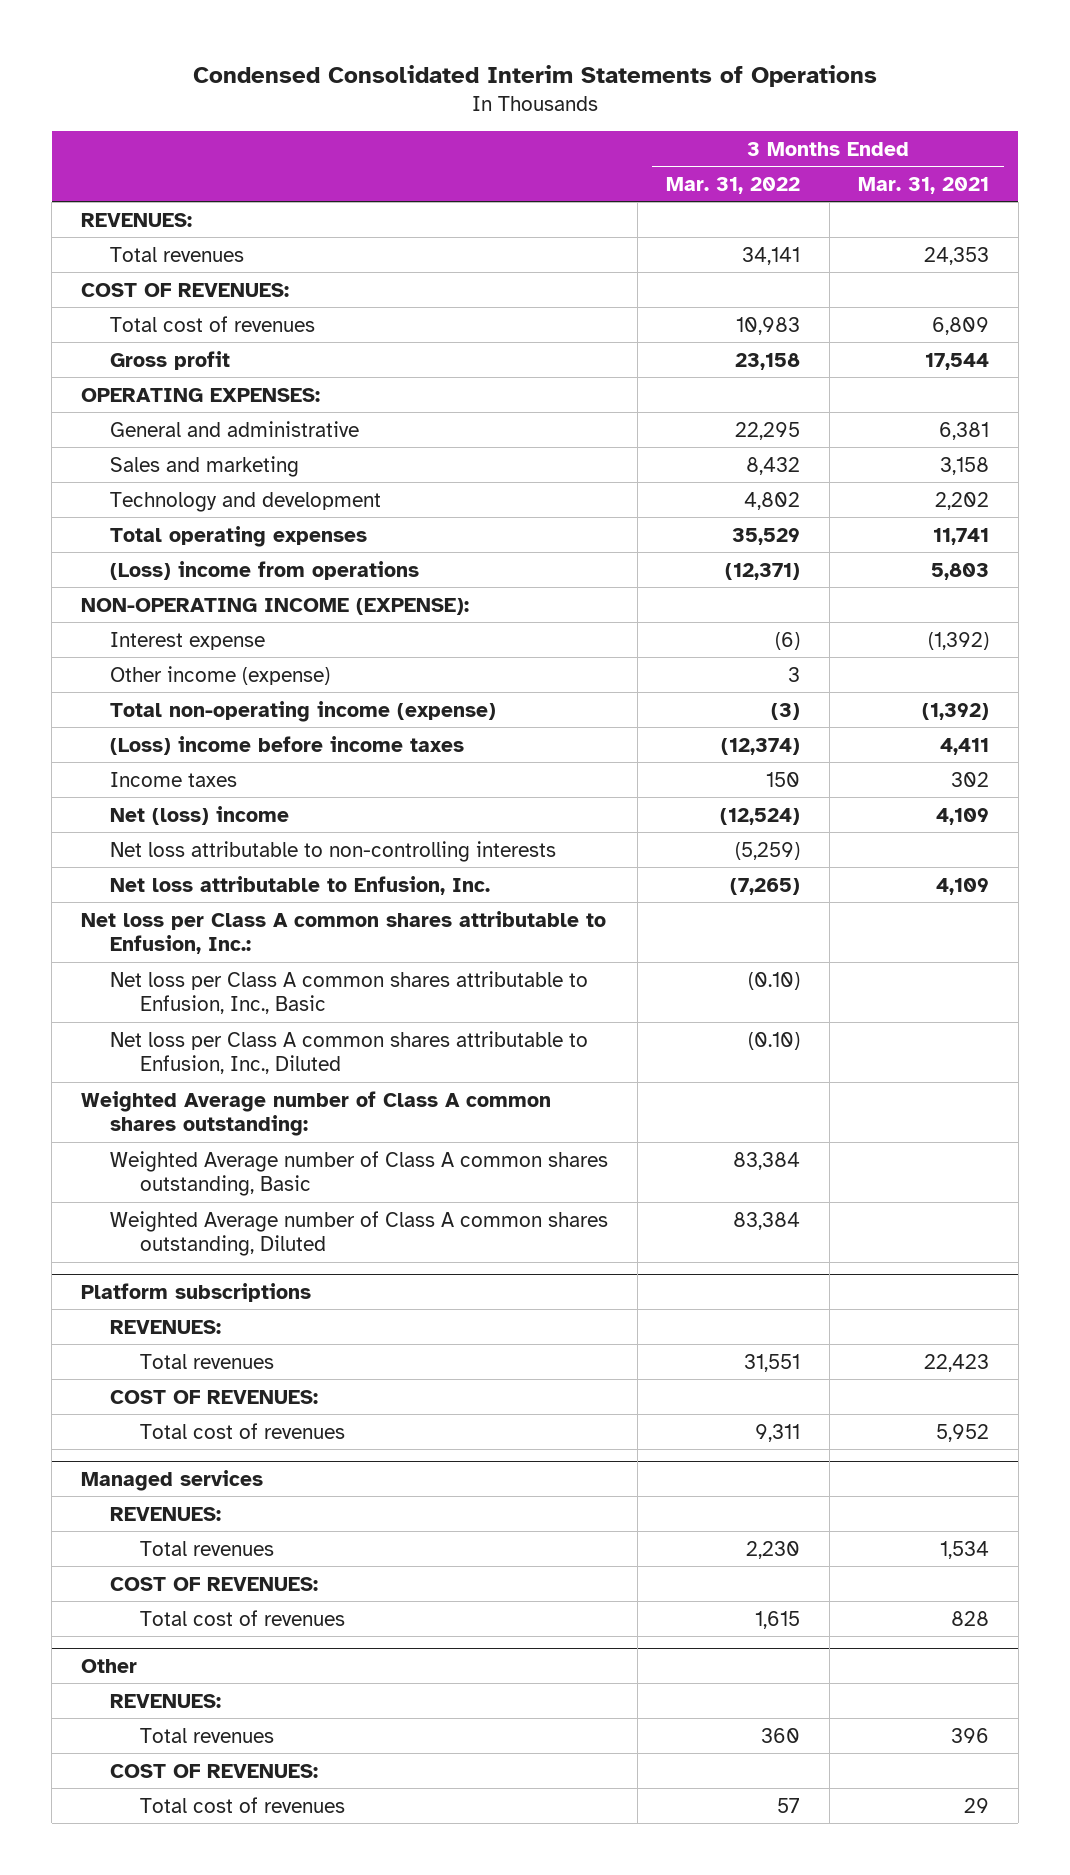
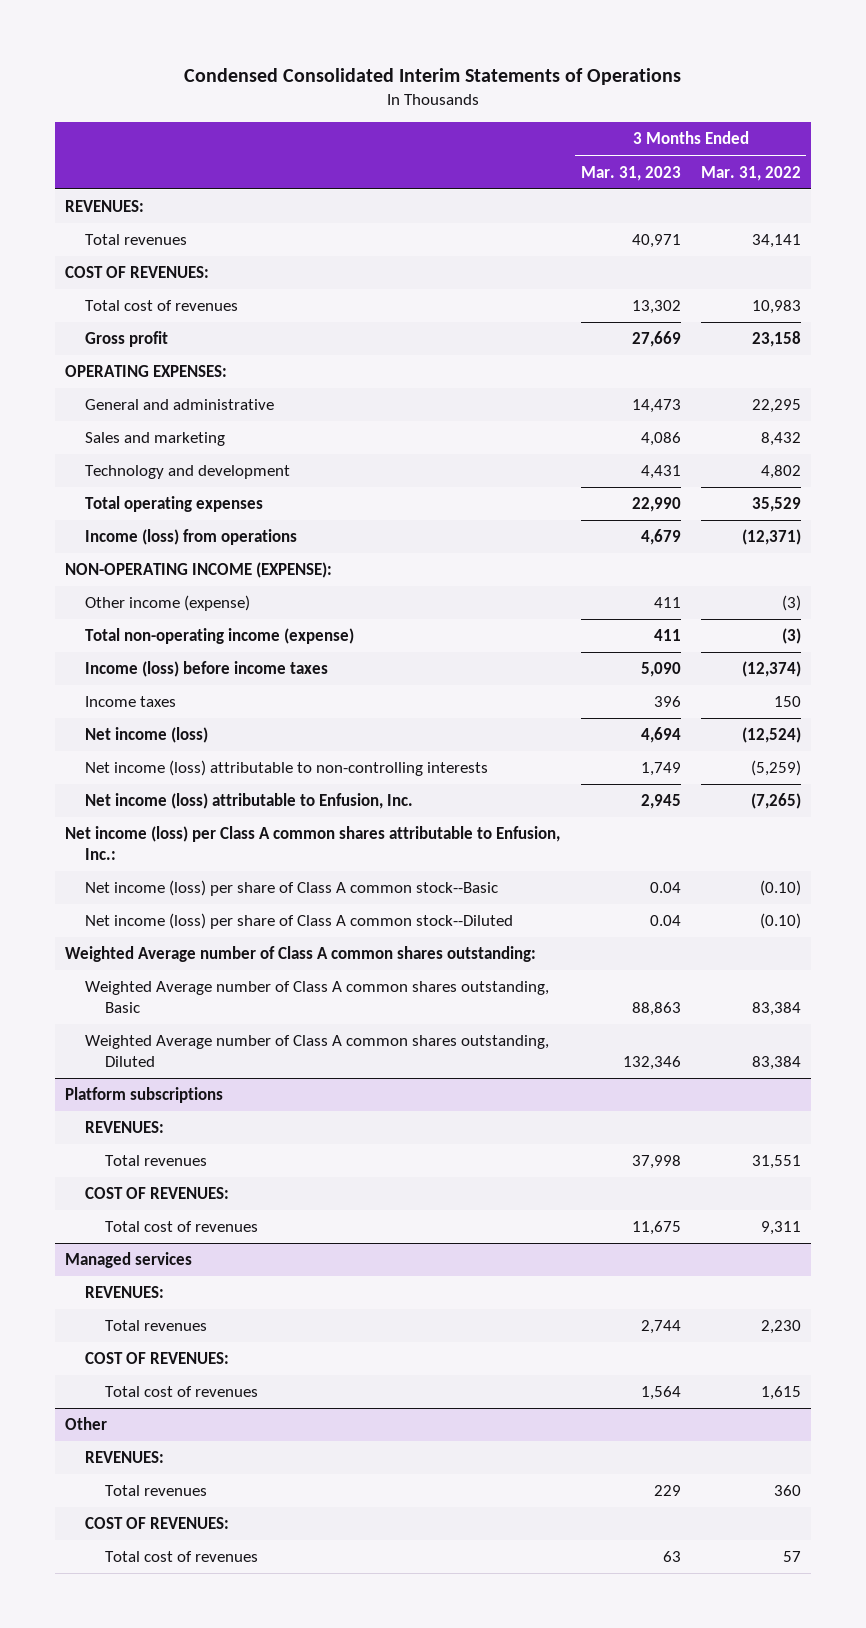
[858,176,990,194] Mar. 31, 2021 -> none
none -> [580,165,681,181] Mar. 31, 2023
[110,560,420,580] (Loss) income from operations -> [85,529,298,546] Income (loss) from operations
[110,631,266,650] Interest expense -> none
[788,666,801,682] 3 -> [781,595,801,612] (3)
[110,735,465,755] (Loss) income before income taxes -> [85,661,329,678] Income (loss) before income taxes
[110,805,290,825] Net (loss) income -> [85,727,209,744] Net income (loss)
[110,840,557,862] Net loss attributable to non-controlling interests -> [85,760,489,777] Net income (loss) attributable to non-controlling interests
[110,875,491,895] Net loss attributable to Enfusion, Inc. -> [85,793,414,810] Net income (loss) attributable to Enfusion, Inc.
[80,910,606,954] Net loss per Class A common shares attributable to Enfusion, Inc.: -> [65,826,561,861] Net income (loss) per Class A common shares attributable to Enfusion, Inc.:
[110,970,589,1014] Net loss per Class A common shares attributable to Enfusion, Inc., Basic -> [85,880,499,897] Net income (loss) per share of Class A common stock--Basic
[110,1030,589,1074] Net loss per Class A common shares attributable to Enfusion, Inc., Diluted -> [85,913,514,930] Net income (loss) per share of Class A common stock--Diluted

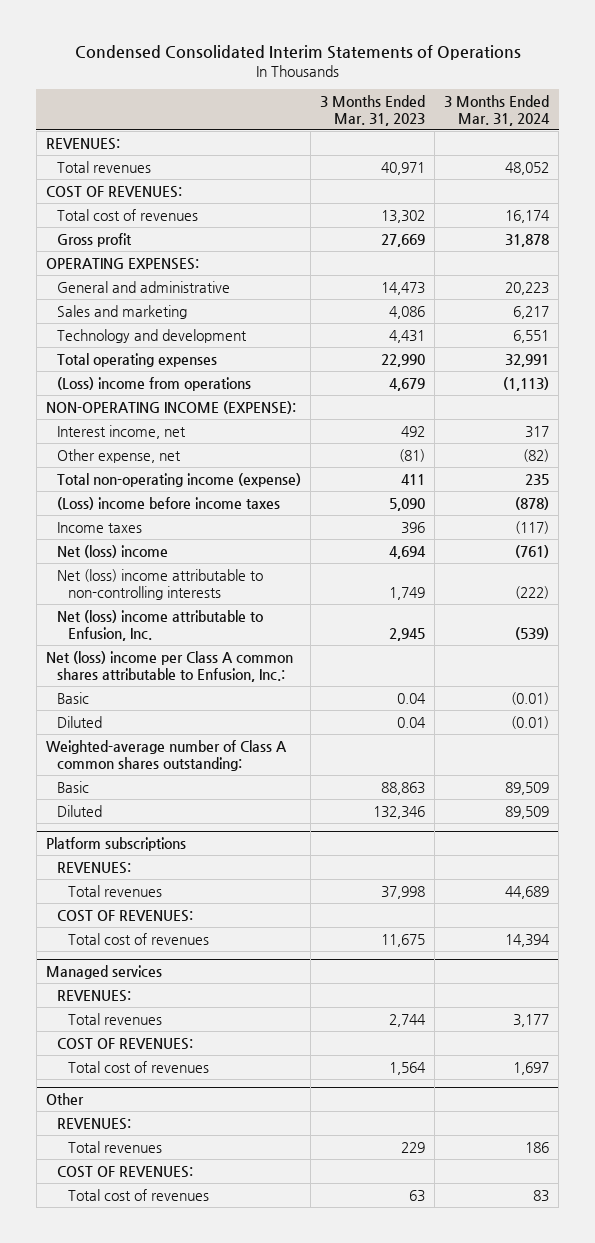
[700,165,801,181] Mar. 31, 2022 -> none
none -> [444,94,551,126] 3 Months Ended Mar. 31, 2024
[85,529,298,546] Income (loss) from operations -> [56,376,251,391] (Loss) income from operations
none -> [56,424,186,439] Interest income, net
[85,595,251,612] Other income (expense) -> [56,448,181,463] Other expense, net
[653,597,681,609] 411 -> [398,448,425,462] (81)
[85,661,329,678] Income (loss) before income taxes -> [56,496,280,510] (Loss) income before income taxes
[85,727,209,744] Net income (loss) -> [56,544,168,558] Net (loss) income
[85,760,489,777] Net income (loss) attributable to non-controlling interests -> [56,568,263,600] Net (loss) income attributable to non-controlling interests
[85,793,414,810] Net income (loss) attributable to Enfusion, Inc. -> [56,609,263,641] Net (loss) income attributable to Enfusion, Inc.
[65,826,561,861] Net income (loss) per Class A common shares attributable to Enfusion, Inc.: -> [45,650,293,682] Net (loss) income per Class A common shares attributable to Enfusion, Inc.:
[85,880,499,897] Net income (loss) per share of Class A common stock--Basic -> [56,691,89,704] Basic
[85,913,514,930] Net income (loss) per share of Class A common stock--Diluted -> [56,715,102,728] Diluted
[65,946,537,963] Weighted Average number of Class A common shares outstanding: -> [45,739,287,771] Weighted-average number of Class A common shares outstanding:
[85,981,550,1014] Weighted Average number of Class A common shares outstanding, Basic -> [56,780,89,793] Basic
[85,1035,550,1068] Weighted Average number of Class A common shares outstanding, Diluted -> [56,804,102,817] Diluted

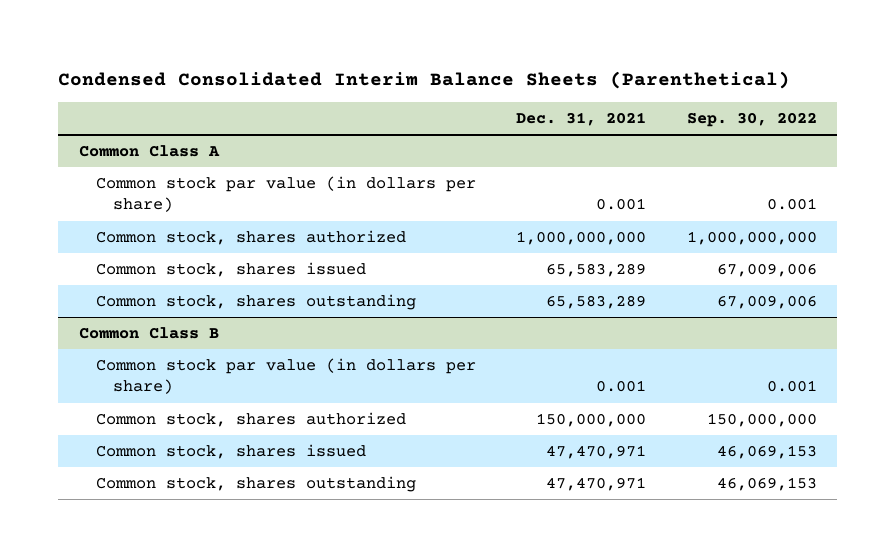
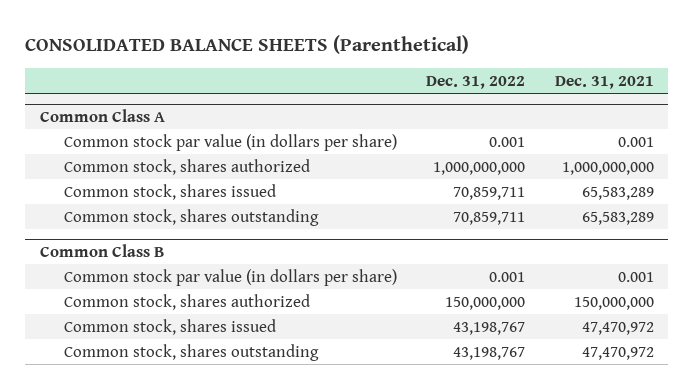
[58,70,791,89] Condensed Consolidated Interim Balance Sheets (Parenthetical) -> [25,35,470,55] CONSOLIDATED BALANCE SHEETS (Parenthetical)
[686,111,817,127] Sep. 30, 2022 -> none
none -> [426,76,526,90] Dec. 31, 2022
[546,445,647,460] 47,470,971 -> [581,321,654,335] 47,470,972
[546,477,647,492] 47,470,971 -> [581,346,654,360] 47,470,972

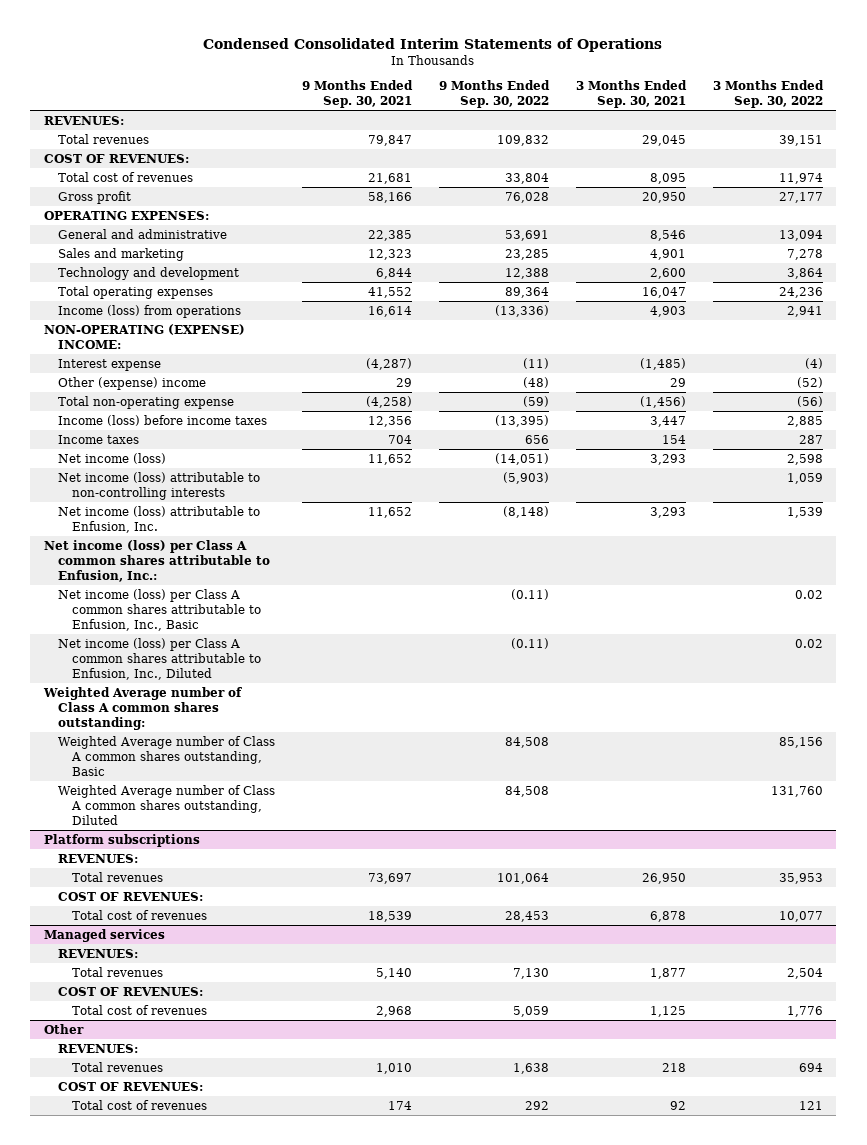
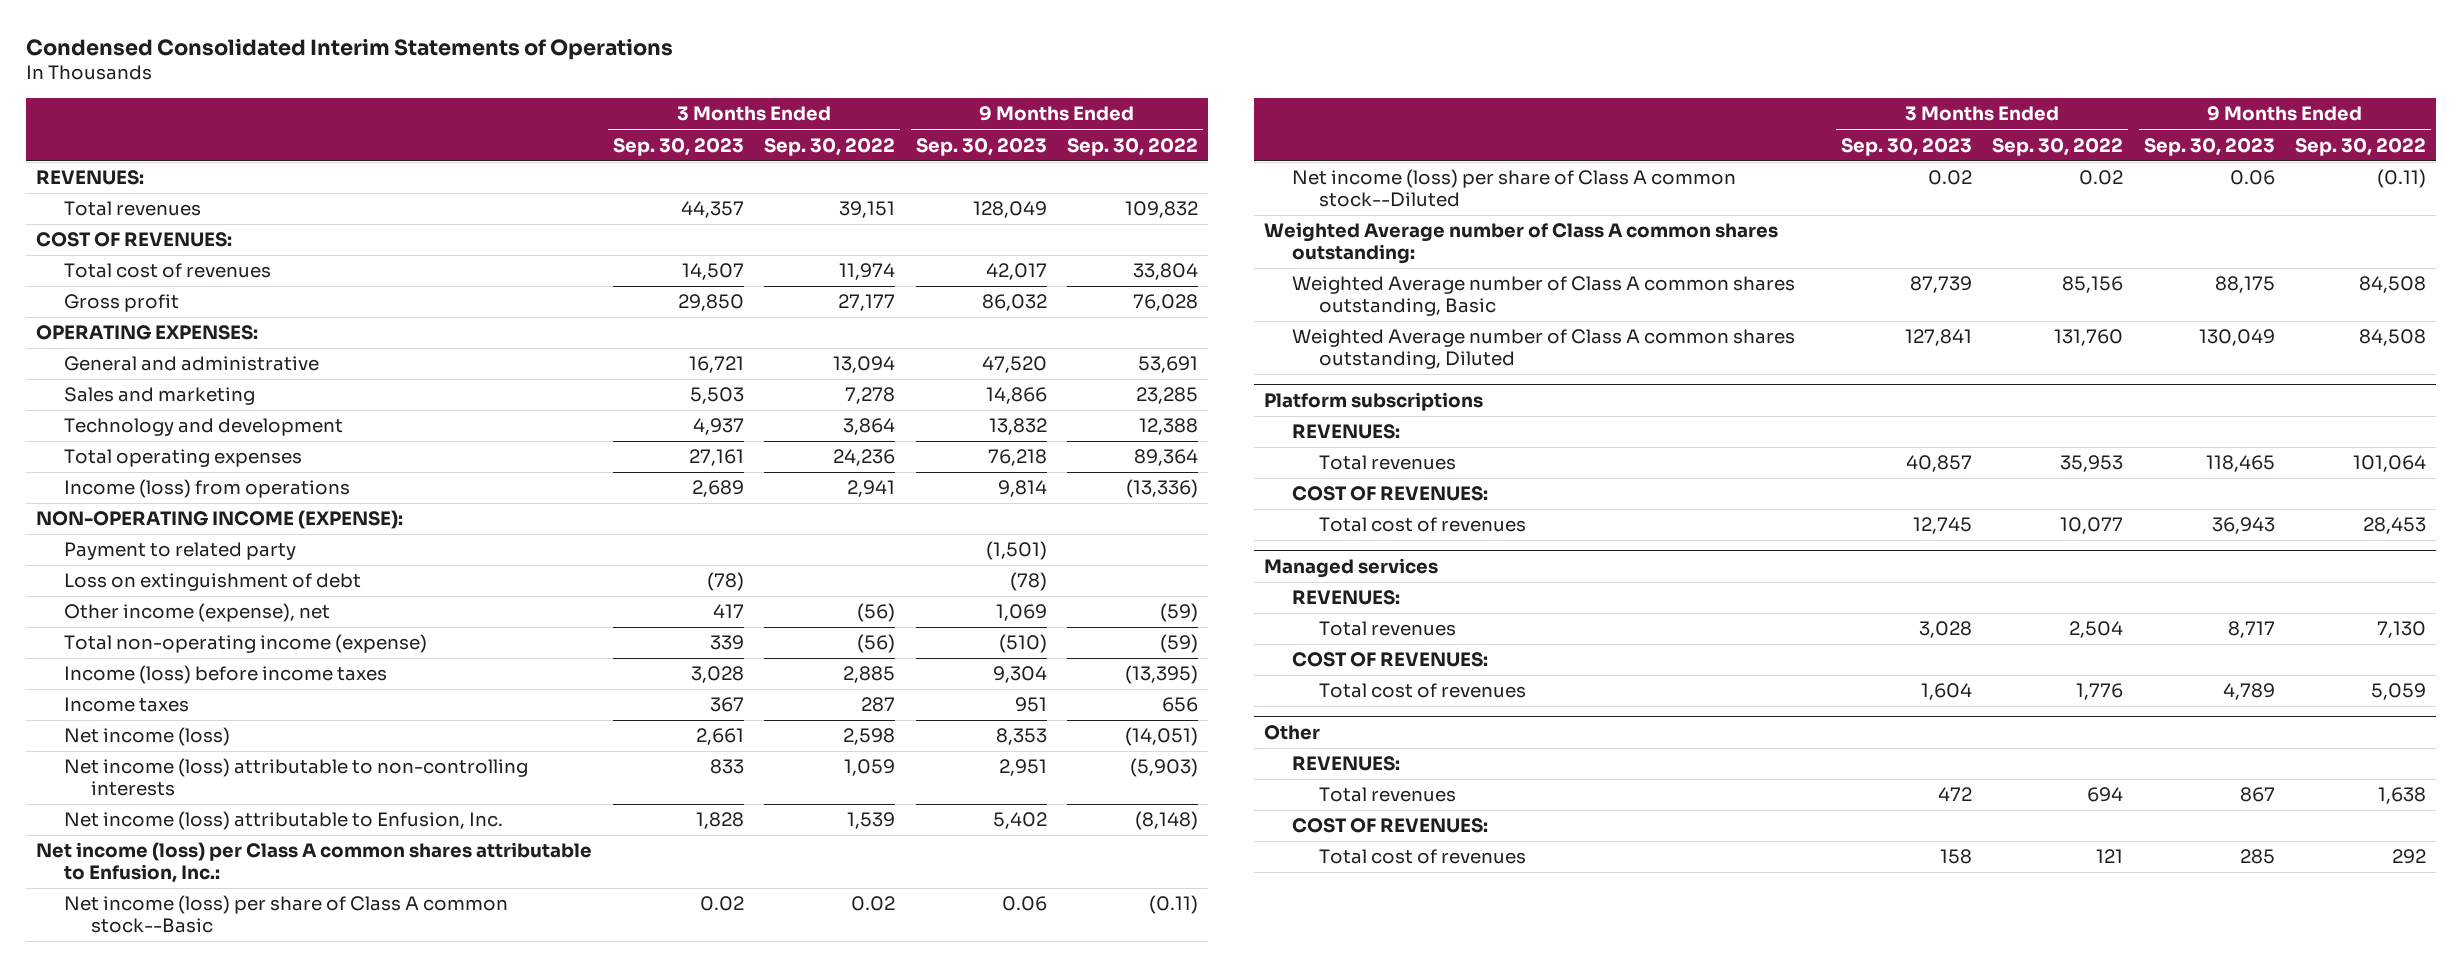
[301,80,413,109] 9 Months Ended Sep. 30, 2021 -> none
[575,80,687,109] 3 Months Ended Sep. 30, 2021 -> none
none -> [612,137,744,156] Sep. 30, 2023
none -> [915,137,1047,156] Sep. 30, 2023
[57,358,161,371] Interest expense -> none
[43,323,245,349] NON-OPERATING (EXPENSE) INCOME: -> [36,510,404,530] NON-OPERATING INCOME (EXPENSE):
none -> [63,542,296,561] Payment to related party
none -> [63,573,361,592] Loss on extinguishment of debt
[57,376,206,390] Other (expense) income -> [63,603,330,623] Other income (expense), net
[522,376,549,388] (48) -> [1160,603,1199,623] (59)
[796,376,823,388] (52) -> [857,603,896,623] (56)
[57,395,234,409] Total non-operating expense -> [63,634,427,654] Total non-operating income (expense)
[57,588,261,631] Net income (loss) per Class A common shares attributable to Enfusion, Inc., Basic -> [63,895,508,933] Net income (loss) per share of Class A common stock--Basic
[57,637,261,680] Net income (loss) per Class A common shares attributable to Enfusion, Inc., Diluted -> [1291,169,1736,207] Net income (loss) per share of Class A common stock--Diluted

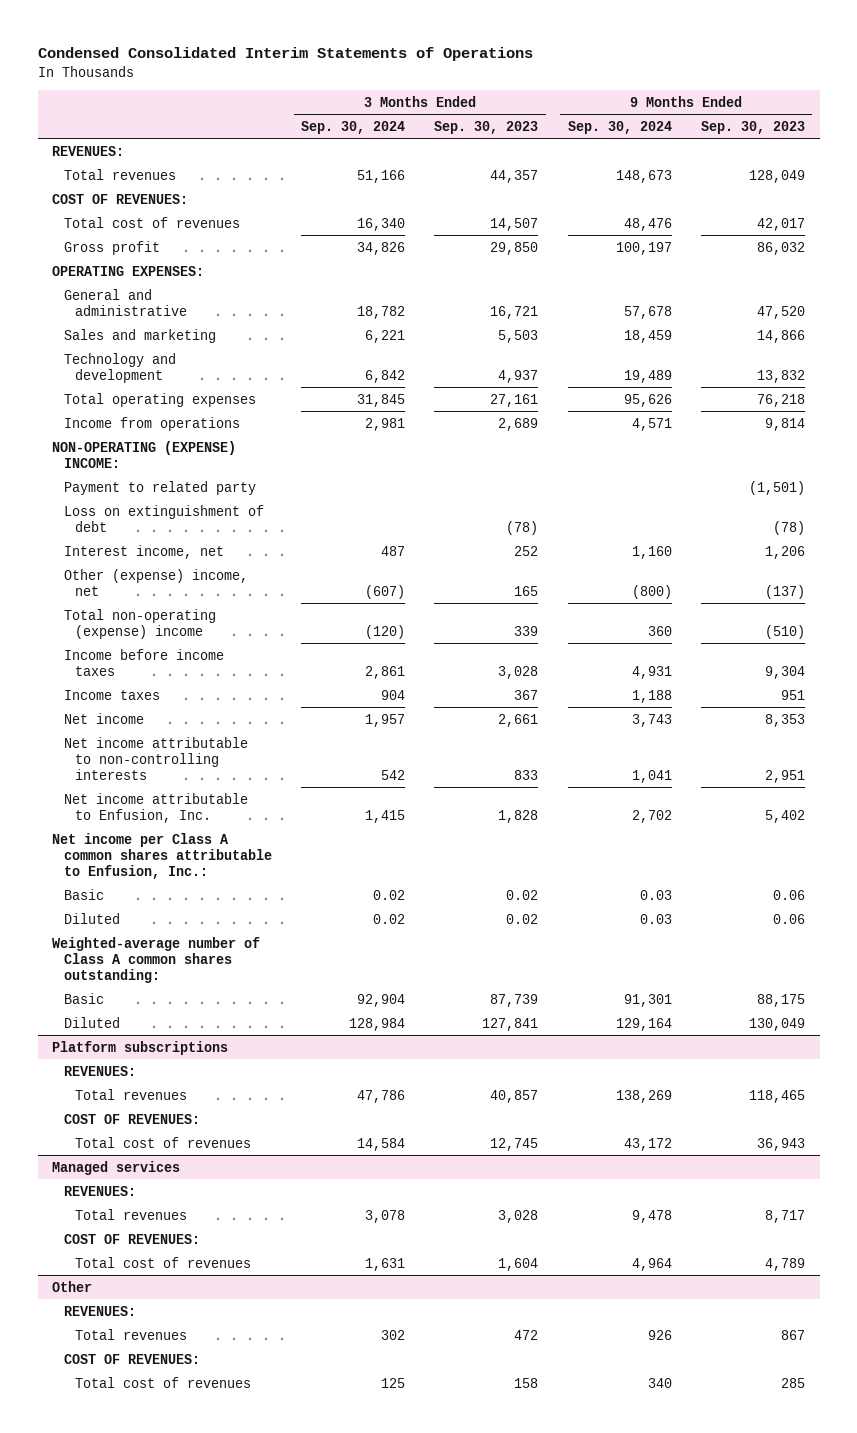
[764,137,896,156] Sep. 30, 2022 -> none
[1067,137,1199,156] Sep. 30, 2022 -> none
none -> [301,120,406,134] Sep. 30, 2024
none -> [567,120,672,134] Sep. 30, 2024
[63,479,350,499] Income (loss) from operations -> [63,416,240,431] Income from operations
[36,510,404,530] NON-OPERATING INCOME (EXPENSE): -> [52,440,237,468] NON-OPERATING (EXPENSE) INCOME:
none -> [63,544,224,559] Interest income, net
[63,603,330,623] Other income (expense), net -> [63,568,248,596] Other (expense) income, net
[712,604,744,619] 417 -> [514,585,539,596] 165
[995,604,1047,622] 1,069 -> [765,584,806,599] (137)
[63,634,427,654] Total non-operating income (expense) -> [63,608,216,639] Total non-operating (expense) income
[63,665,387,685] Income (loss) before income taxes -> [63,648,224,676] Income before income taxes
[63,727,230,747] Net income (loss) -> [63,712,144,724] Net income
[63,758,528,796] Net income (loss) attributable to non-controlling interests -> [63,736,248,780] Net income attributable to non-controlling interests
[63,811,503,831] Net income (loss) attributable to Enfusion, Inc. -> [63,792,248,823] Net income attributable to Enfusion, Inc.
[36,842,593,883] Net income (loss) per Class A common shares attributable to Enfusion, Inc.: -> [52,832,272,879] Net income per Class A common shares attributable to Enfusion, Inc.:
[63,895,508,933] Net income (loss) per share of Class A common stock--Basic -> [63,888,104,900] Basic
[1291,169,1736,207] Net income (loss) per share of Class A common stock--Diluted -> [63,912,120,924] Diluted
[1264,222,1779,264] Weighted Average number of Class A common shares outstanding: -> [52,936,261,983] Weighted-average number of Class A common shares outstanding:
[1291,276,1795,316] Weighted Average number of Class A common shares outstanding, Basic -> [63,992,104,1004] Basic
[1291,329,1795,369] Weighted Average number of Class A common shares outstanding, Diluted -> [63,1016,120,1028] Diluted

